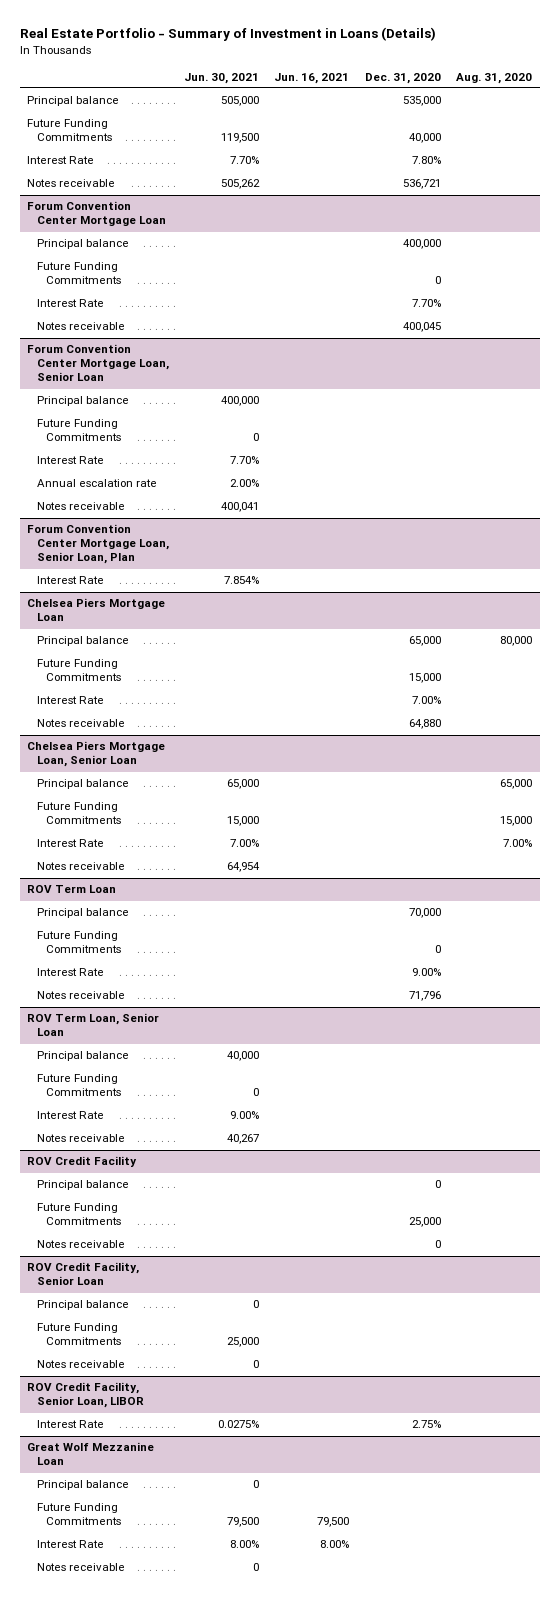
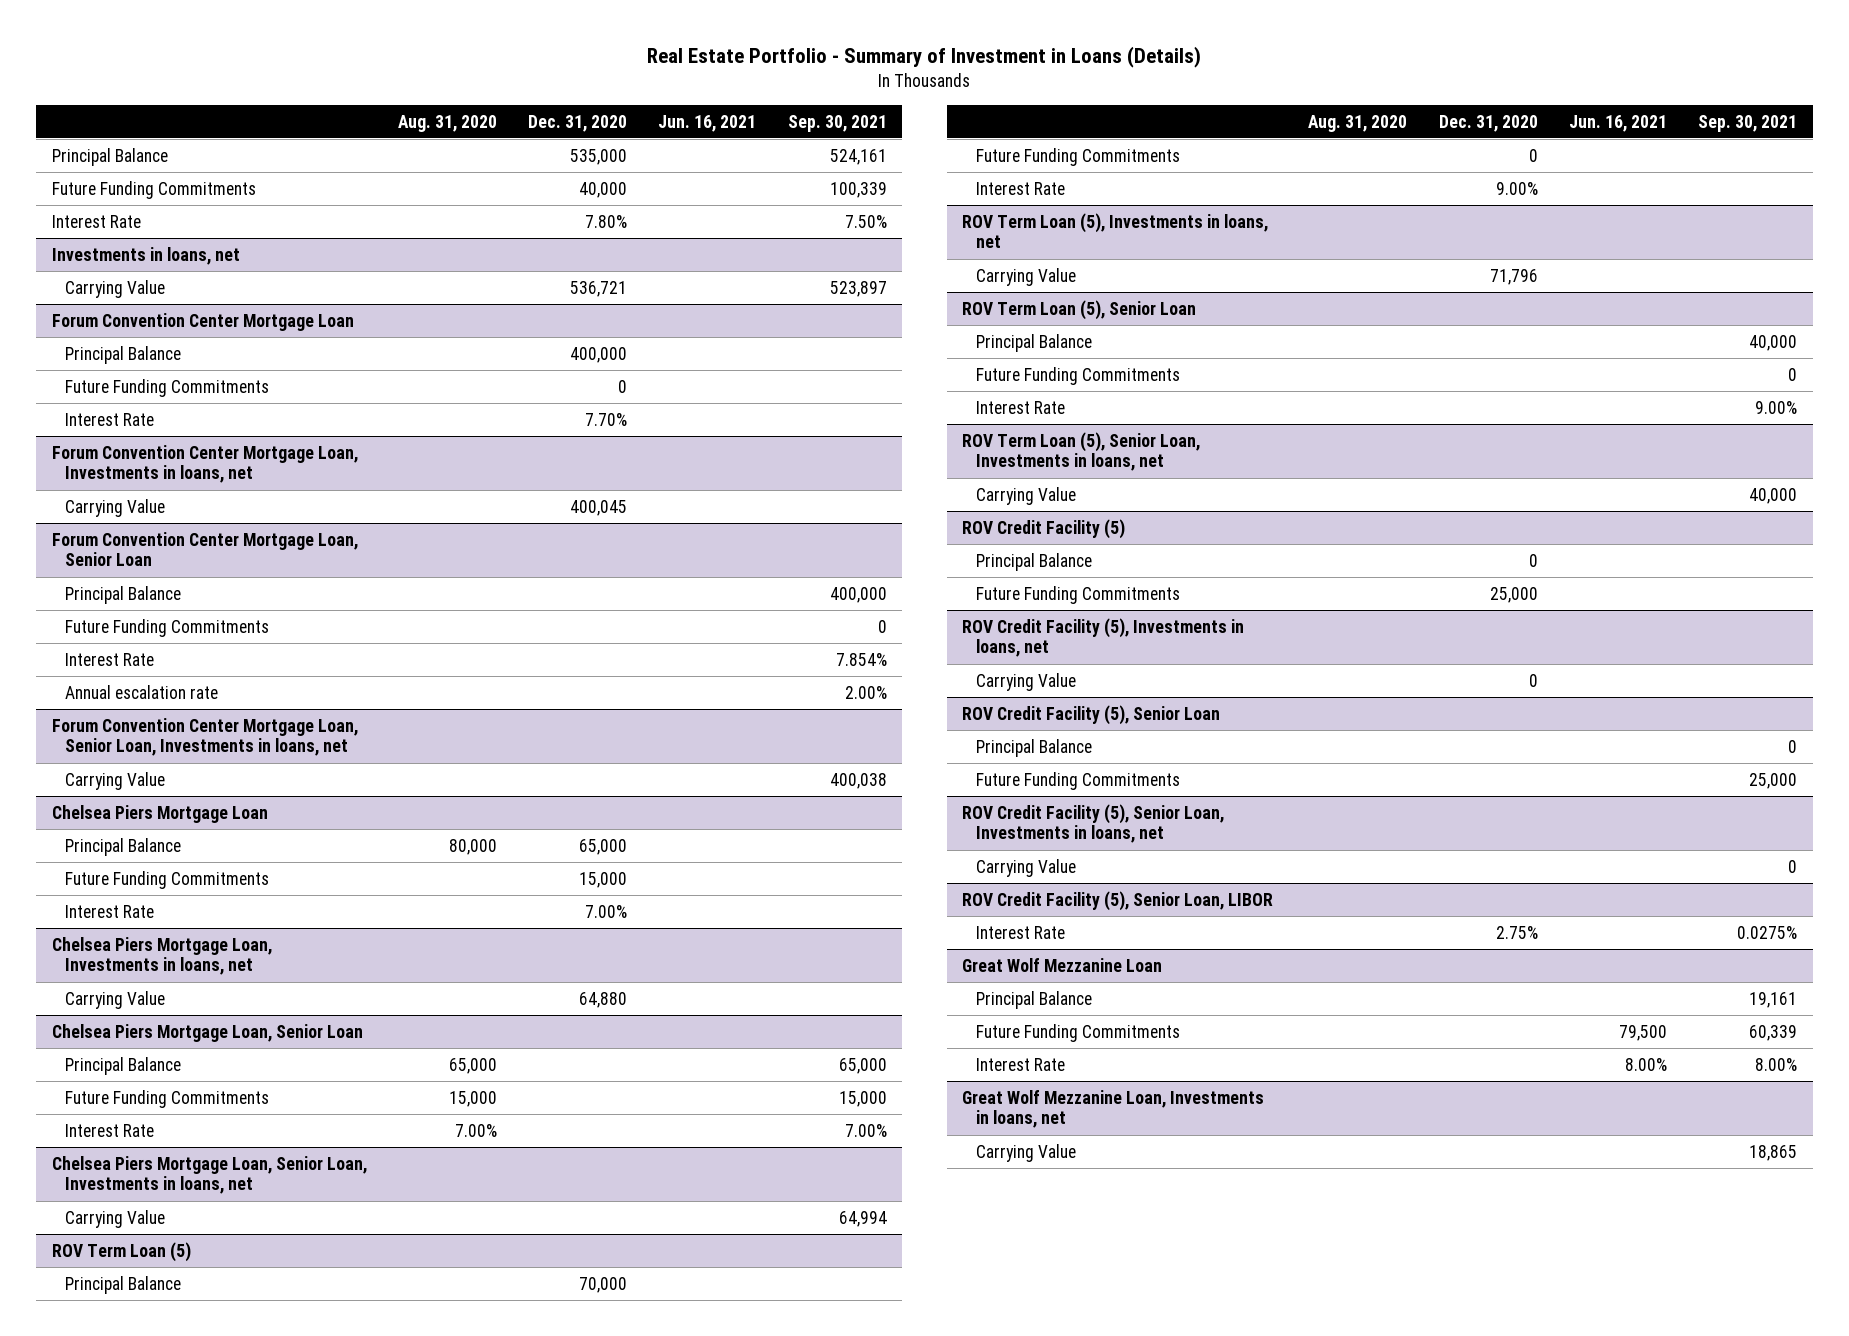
[184,72,260,84] Jun. 30, 2021 -> none
none -> [787,114,887,132] Sep. 30, 2021
[27,96,120,107] Principal balance -> [51,147,168,166] Principal Balance
[27,179,116,188] Notes receivable -> none
none -> [51,246,240,265] Investments in loans, net
none -> [65,279,166,298] Carrying Value
[36,239,129,250] Principal balance -> [65,345,182,364] Principal Balance
[36,322,125,331] Notes receivable -> none
none -> [51,444,358,484] Forum Convention Center Mortgage Loan, Investments in loans, net
none -> [65,498,166,517] Carrying Value
[36,396,129,407] Principal balance -> [65,585,182,604] Principal Balance
[36,502,125,511] Notes receivable -> none
[36,576,104,585] Interest Rate -> none
[27,524,169,565] Forum Convention Center Mortgage Loan, Senior Loan, Plan -> [51,717,358,757] Forum Convention Center Mortgage Loan, Senior Loan, Investments in loans, net
none -> [65,771,166,790] Carrying Value
[36,636,129,647] Principal balance -> [65,837,182,856] Principal Balance
[36,719,125,728] Notes receivable -> none
none -> [51,936,272,976] Chelsea Piers Mortgage Loan, Investments in loans, net
none -> [65,990,166,1009] Carrying Value
[36,779,129,790] Principal balance -> [65,1056,182,1075] Principal Balance
[36,862,125,871] Notes receivable -> none
none -> [51,1155,367,1195] Chelsea Piers Mortgage Loan, Senior Loan, Investments in loans, net
none -> [65,1209,166,1228] Carrying Value
[27,885,117,894] ROV Term Loan -> [51,1241,191,1262] ROV Term Loan (5)
[36,908,129,919] Principal balance -> [65,1275,182,1294] Principal Balance
[36,991,125,1000] Notes receivable -> none
none -> [962,212,1269,249] ROV Term Loan (5), Investments in loans, net
none -> [975,267,1076,286] Carrying Value
[27,1013,160,1037] ROV Term Loan, Senior Loan -> [962,299,1197,320] ROV Term Loan (5), Senior Loan
[36,1051,129,1062] Principal balance -> [975,333,1092,352] Principal Balance
[36,1134,125,1143] Notes receivable -> none
none -> [962,431,1201,472] ROV Term Loan (5), Senior Loan, Investments in loans, net
none -> [975,486,1076,505] Carrying Value
[27,1156,138,1168] ROV Credit Facility -> [962,518,1126,539] ROV Credit Facility (5)
[36,1180,129,1191] Principal balance -> [975,552,1092,571] Principal Balance
[36,1240,125,1249] Notes receivable -> none
none -> [962,617,1245,658] ROV Credit Facility (5), Investments in loans, net
none -> [975,672,1076,691] Carrying Value
[27,1262,140,1286] ROV Credit Facility, Senior Loan -> [962,704,1221,725] ROV Credit Facility (5), Senior Loan
[36,1300,129,1311] Principal balance -> [975,738,1092,757] Principal Balance
[36,1360,125,1369] Notes receivable -> none
none -> [962,803,1225,844] ROV Credit Facility (5), Senior Loan, Investments in loans, net
none -> [975,858,1076,877] Carrying Value
[27,1382,144,1409] ROV Credit Facility, Senior Loan, LIBOR -> [962,890,1274,911] ROV Credit Facility (5), Senior Loan, LIBOR
[36,1480,129,1491] Principal balance -> [975,990,1092,1009] Principal Balance
[36,1563,125,1572] Notes receivable -> none
none -> [962,1089,1265,1129] Great Wolf Mezzanine Loan, Investments in loans, net
none -> [975,1143,1076,1162] Carrying Value

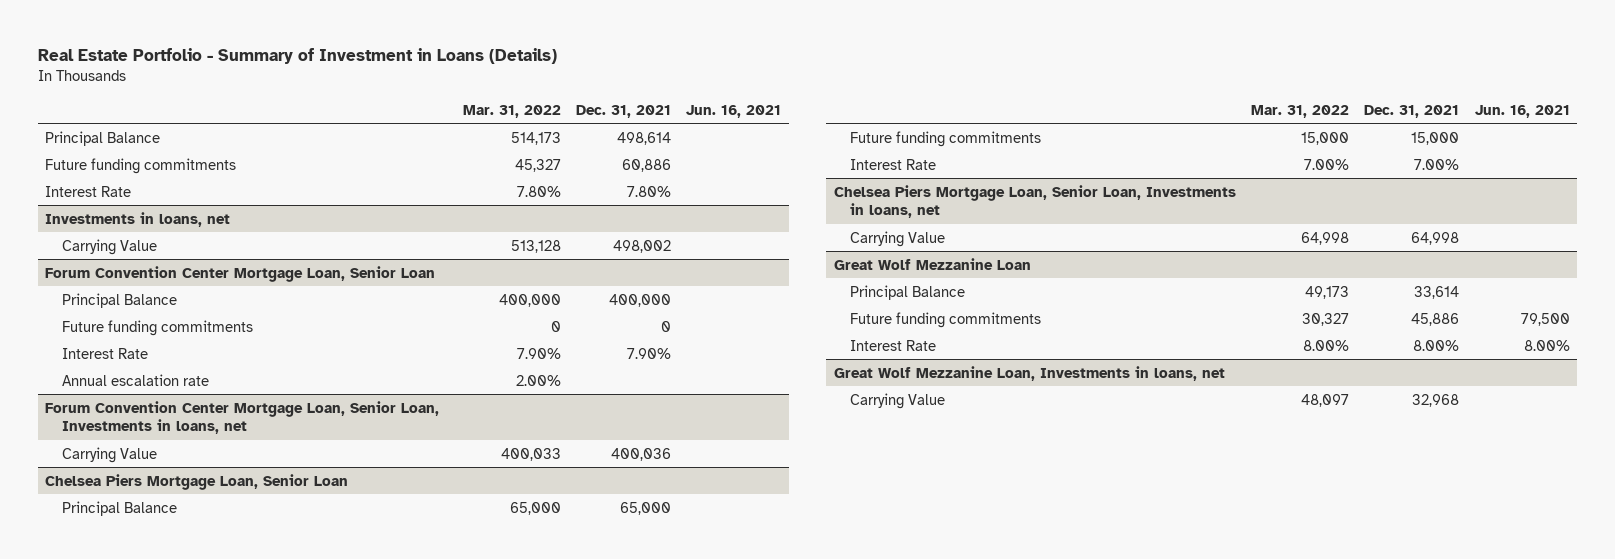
[397,114,497,132] Aug. 31, 2020 -> none
[528,114,628,132] Dec. 31, 2020 -> none
[787,114,887,132] Sep. 30, 2021 -> none
none -> [462,104,561,118] Mar. 31, 2022
none -> [575,104,671,118] Dec. 31, 2021
[51,180,256,199] Future Funding Commitments -> [45,157,237,174] Future funding commitments
[51,312,354,331] Forum Convention Center Mortgage Loan -> none
[65,345,182,364] Principal Balance -> none
[65,378,270,397] Future Funding Commitments -> none
[65,412,155,426] Interest Rate -> none
[51,444,358,484] Forum Convention Center Mortgage Loan, Investments in loans, net -> none
[65,498,166,517] Carrying Value -> none
[65,618,270,637] Future Funding Commitments -> [61,319,253,336] Future funding commitments
[51,804,268,823] Chelsea Piers Mortgage Loan -> none
[65,837,182,856] Principal Balance -> none
[65,870,270,889] Future Funding Commitments -> none
[65,904,155,918] Interest Rate -> none
[51,936,272,976] Chelsea Piers Mortgage Loan, Investments in loans, net -> none
[65,990,166,1009] Carrying Value -> none
[65,1089,270,1108] Future Funding Commitments -> [850,130,1042,147] Future funding commitments
[51,1241,191,1262] ROV Term Loan (5) -> none
[65,1275,182,1294] Principal Balance -> none
[975,147,1180,166] Future Funding Commitments -> none
[975,181,1065,195] Interest Rate -> none
[962,212,1269,249] ROV Term Loan (5), Investments in loans, net -> none
[975,267,1076,286] Carrying Value -> none
[962,299,1197,320] ROV Term Loan (5), Senior Loan -> none
[975,333,1092,352] Principal Balance -> none
[975,366,1180,385] Future Funding Commitments -> none
[975,400,1065,414] Interest Rate -> none
[962,431,1201,472] ROV Term Loan (5), Senior Loan, Investments in loans, net -> none
[975,486,1076,505] Carrying Value -> none
[962,518,1126,539] ROV Credit Facility (5) -> none
[975,552,1092,571] Principal Balance -> none
[975,585,1180,604] Future Funding Commitments -> none
[962,617,1245,658] ROV Credit Facility (5), Investments in loans, net -> none
[975,672,1076,691] Carrying Value -> none
[962,704,1221,725] ROV Credit Facility (5), Senior Loan -> none
[975,738,1092,757] Principal Balance -> none
[975,771,1180,790] Future Funding Commitments -> none
[962,803,1225,844] ROV Credit Facility (5), Senior Loan, Investments in loans, net -> none
[975,858,1076,877] Carrying Value -> none
[962,890,1274,911] ROV Credit Facility (5), Senior Loan, LIBOR -> none
[975,925,1065,939] Interest Rate -> none
[975,1023,1180,1042] Future Funding Commitments -> [850,311,1042,328] Future funding commitments

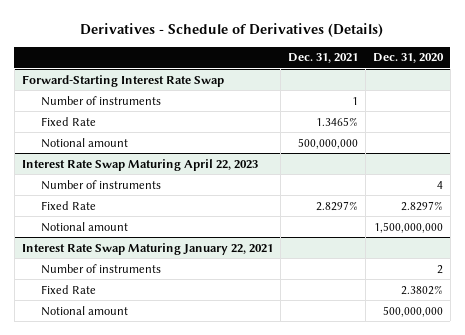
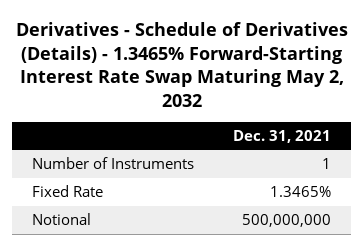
[80,23,384,38] Derivatives - Schedule of Derivatives (Details) -> [15,21,348,107] Derivatives - Schedule of Derivatives (Details) - 1.3465% Forward-Starting Interest Rate Swap Maturing May 2, 2032
[372,53,444,64] Dec. 31, 2020 -> none
[21,74,224,87] Forward-Starting Interest Rate Swap -> none
[41,95,162,106] Number of instruments -> [31,157,194,170] Number of Instruments
[21,158,258,171] Interest Rate Swap Maturing April 22, 2023 -> none
[41,179,162,190] Number of instruments -> none
[41,200,97,210] Fixed Rate -> none
[41,221,129,232] Notional amount -> none
[21,242,273,255] Interest Rate Swap Maturing January 22, 2021 -> none
[41,263,162,274] Number of instruments -> none
[41,284,97,294] Fixed Rate -> none
[41,305,129,316] Notional amount -> none
[41,137,129,148] Notional amount -> [31,213,91,226] Notional

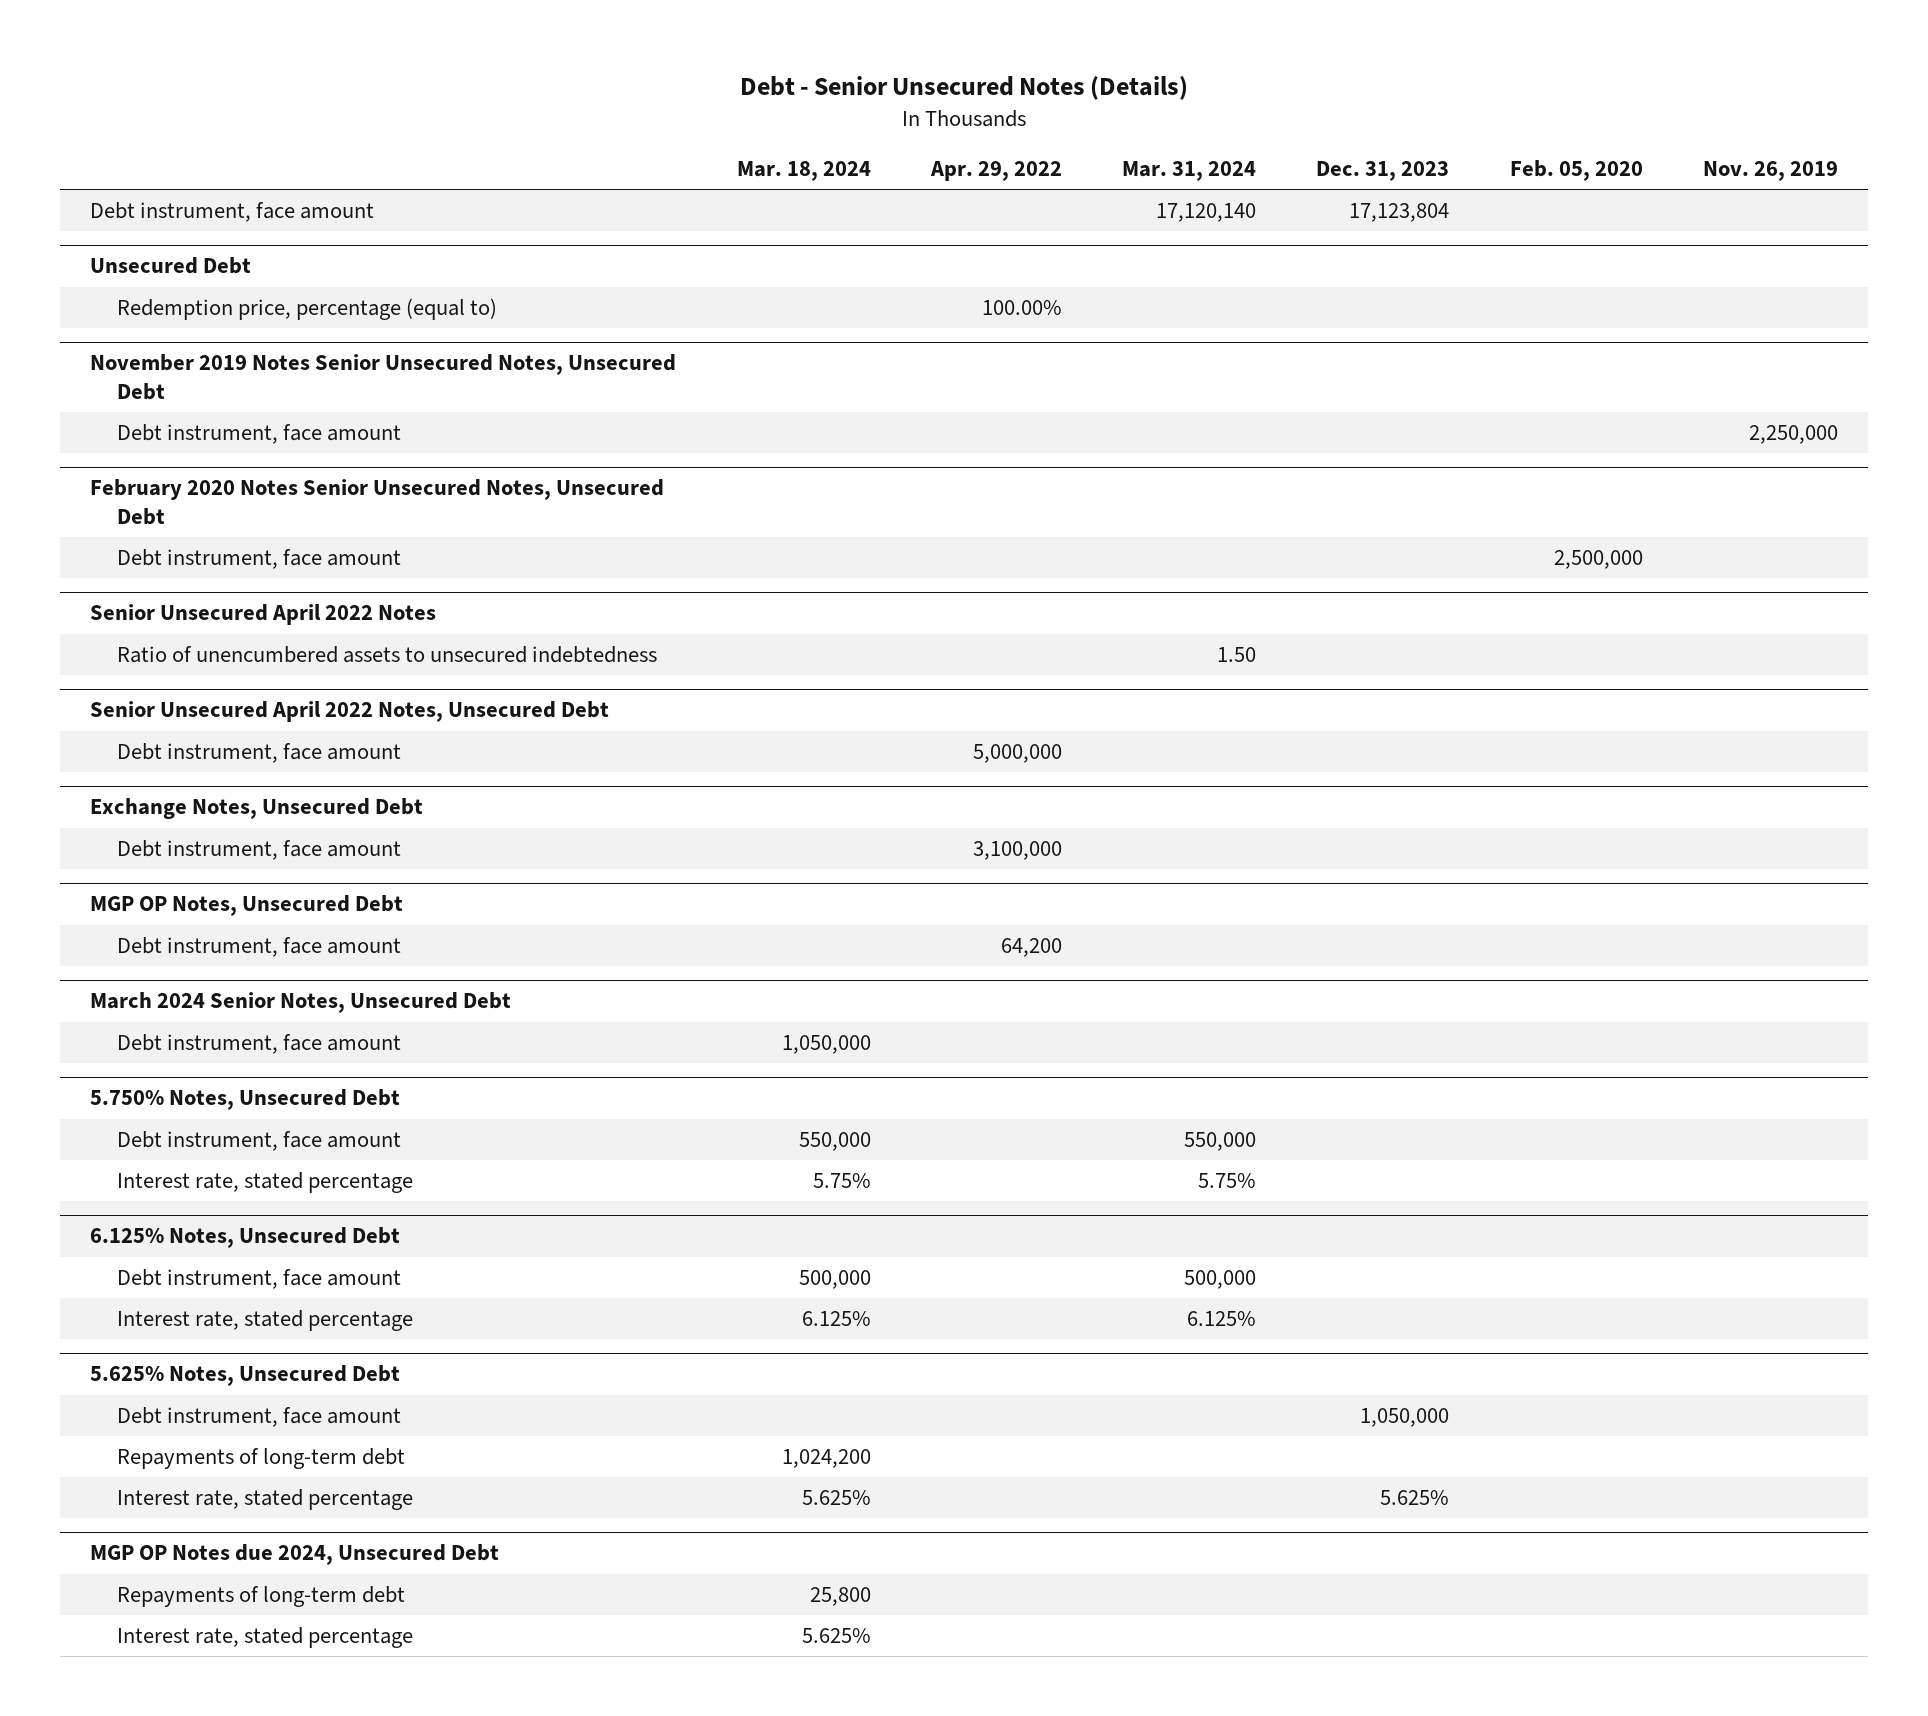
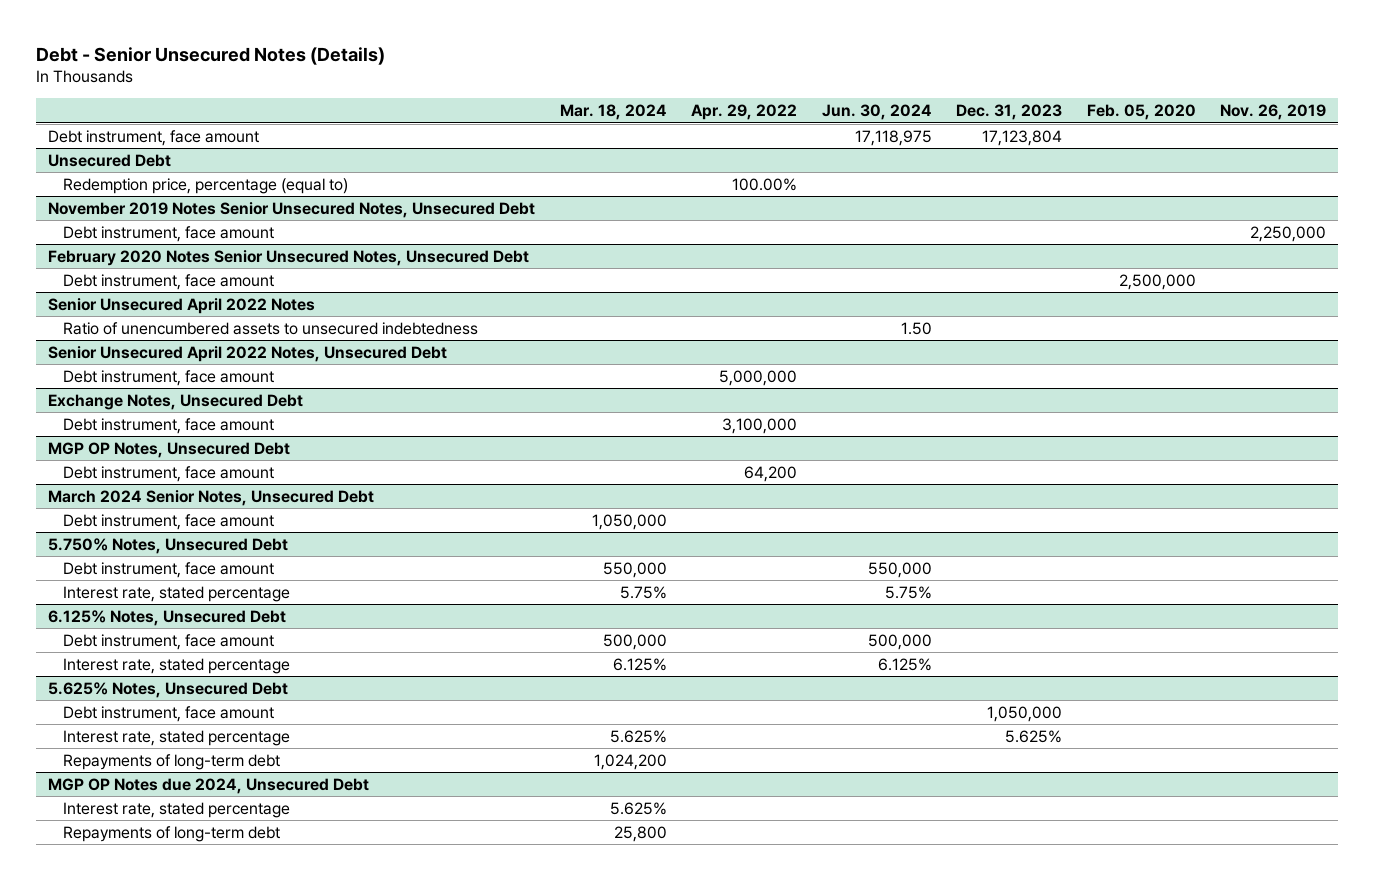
[1122,161,1257,182] Mar. 31, 2024 -> none
none -> [821,104,932,121] Jun. 30, 2024
[116,1448,405,1470] Repayments of long-term debt -> [63,753,281,770] Repayments of long-term debt
[116,1586,405,1608] Repayments of long-term debt -> [63,825,281,842] Repayments of long-term debt

